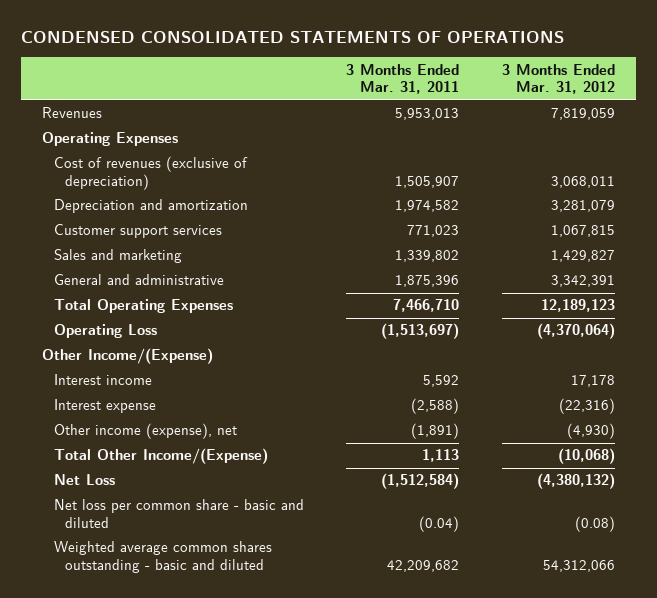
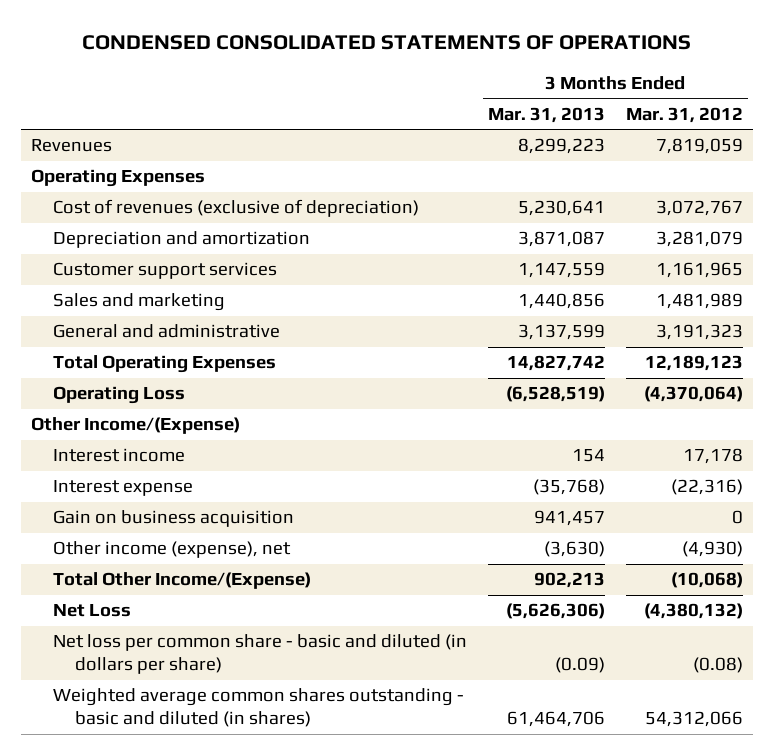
[346,63,460,95] 3 Months Ended Mar. 31, 2011 -> none
none -> [487,106,605,123] Mar. 31, 2013
[550,175,615,188] 3,068,011 -> [655,200,743,217] 3,072,767
[550,225,615,238] 1,067,815 -> [655,262,743,279] 1,161,965
[550,250,615,263] 1,429,827 -> [655,293,743,310] 1,481,989
[550,275,615,288] 3,342,391 -> [655,324,743,341] 3,191,323
none -> [53,510,295,528] Gain on business acquisition
[53,499,304,528] Net loss per common share - basic and diluted -> [53,634,468,675] Net loss per common share - basic and diluted (in dollars per share)
[53,541,272,573] Weighted average common shares outstanding - basic and diluted -> [53,688,465,728] Weighted average common shares outstanding - basic and diluted (in shares)

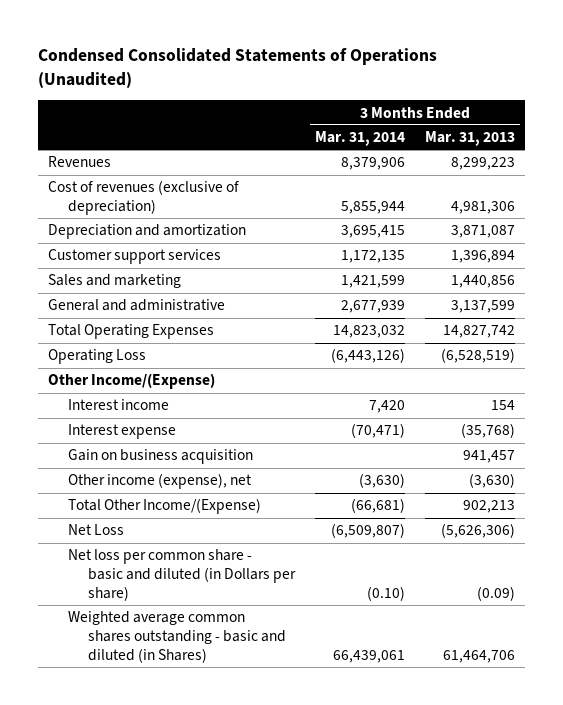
[81,35,691,51] CONDENSED CONSOLIDATED STATEMENTS OF OPERATIONS -> [37,48,437,88] Condensed Consolidated Statements of Operations (Unaudited)
[625,106,743,123] Mar. 31, 2012 -> none
none -> [315,131,406,147] Mar. 31, 2014
[31,169,206,188] Operating Expenses -> none
[517,200,605,217] 5,230,641 -> [451,200,516,214] 4,981,306
[517,262,605,279] 1,147,559 -> [451,250,516,264] 1,396,894
[53,634,468,675] Net loss per common share - basic and diluted (in dollars per share) -> [67,549,297,601] Net loss per common share - basic and diluted (in Dollars per share)
[53,688,465,728] Weighted average common shares outstanding - basic and diluted (in shares) -> [67,611,287,663] Weighted average common shares outstanding - basic and diluted (in Shares)

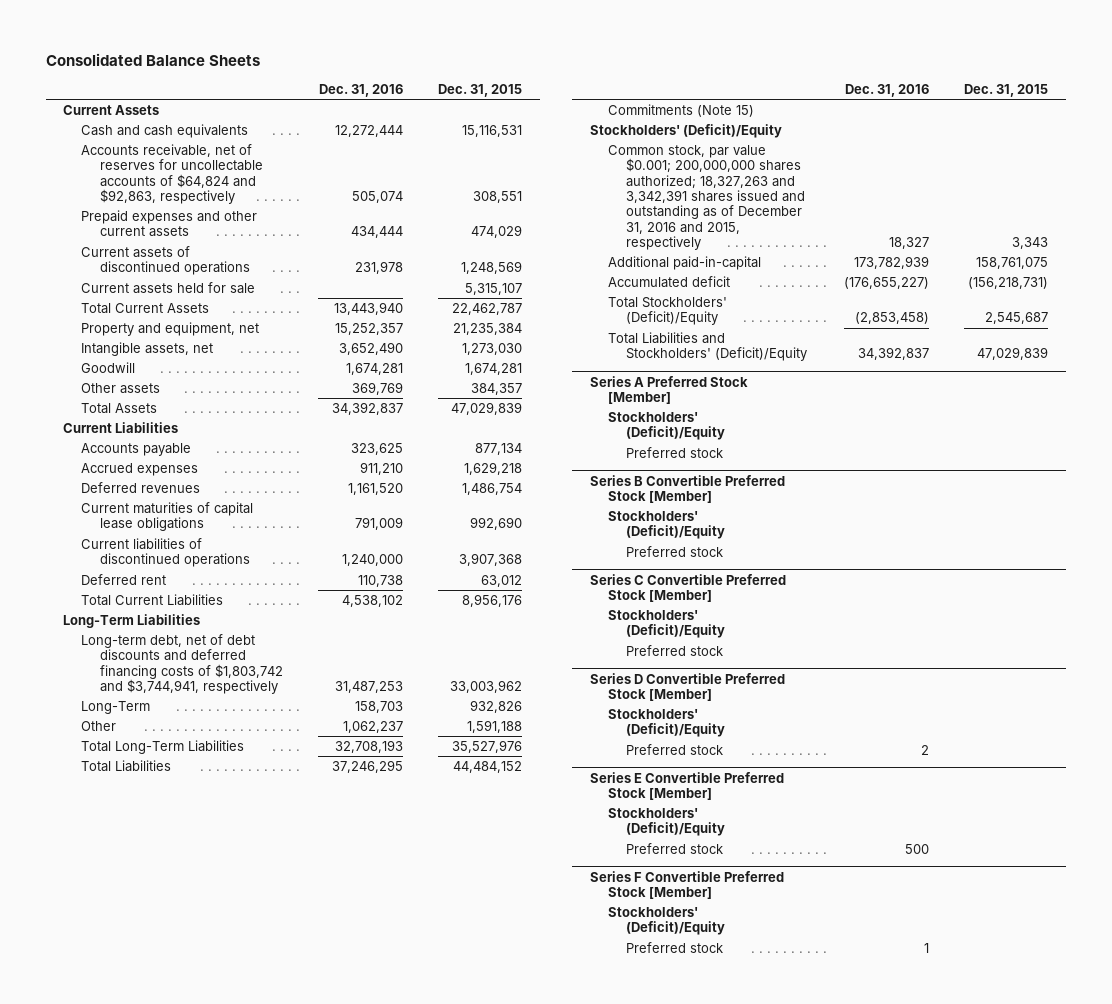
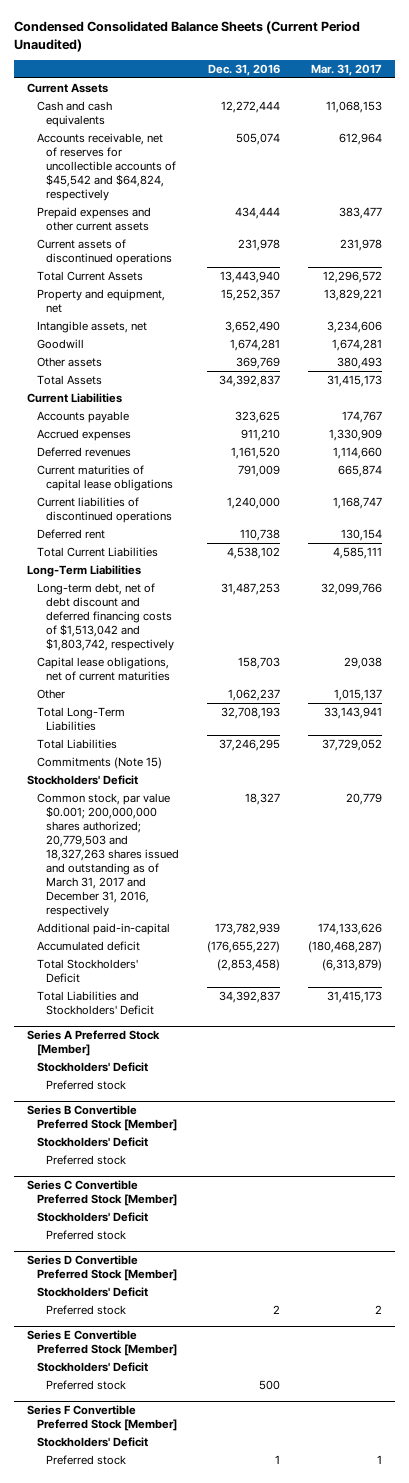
[45,52,260,66] Consolidated Balance Sheets -> [13,21,360,52] Condensed Consolidated Balance Sheets (Current Period Unaudited)
[437,83,522,97] Dec. 31, 2015 -> none
none -> [310,63,382,76] Mar. 31, 2017
[81,143,263,204] Accounts receivable, net of reserves for uncollectable accounts of $64,824 and $92,863, respectively -> [36,132,177,202] Accounts receivable, net of reserves for uncollectible accounts of $45,542 and $64,824, respectively
[81,281,256,294] Current assets held for sale -> none
[81,633,283,694] Long-term debt, net of debt discounts and deferred financing costs of $1,803,742 and $3,744,941, respectively -> [36,582,175,652] Long-term debt, net of debt discount and deferred financing costs of $1,513,042 and $1,803,742, respectively
[81,700,151,714] Long-Term -> [36,656,171,681] Capital lease obligations, net of current maturities
[589,123,782,138] Stockholders' (Deficit)/Equity -> [27,774,139,785] Stockholders' Deficit
[607,144,806,250] Common stock, par value $0.001; 200,000,000 shares authorized; 18,327,263 and 3,342,391 shares issued and outstanding as of December 31, 2016 and 2015, respectively -> [36,792,180,918] Common stock, par value $0.001; 200,000,000 shares authorized; 20,779,503 and 18,327,263 shares issued and outstanding as of March 31, 2017 and December 31, 2016, respectively
[607,296,727,326] Total Stockholders' (Deficit)/Equity -> [36,958,138,983] Total Stockholders' Deficit
[607,331,808,362] Total Liabilities and Stockholders' (Deficit)/Equity -> [36,990,155,1015] Total Liabilities and Stockholders' Deficit
[607,411,726,441] Stockholders' (Deficit)/Equity -> [36,1061,148,1072] Stockholders' Deficit
[607,510,726,540] Stockholders' (Deficit)/Equity -> [36,1136,148,1147] Stockholders' Deficit
[607,609,726,639] Stockholders' (Deficit)/Equity -> [36,1211,148,1222] Stockholders' Deficit
[607,708,726,738] Stockholders' (Deficit)/Equity -> [36,1286,148,1297] Stockholders' Deficit
[607,807,726,837] Stockholders' (Deficit)/Equity -> [36,1361,148,1372] Stockholders' Deficit
[607,906,726,936] Stockholders' (Deficit)/Equity -> [36,1436,148,1447] Stockholders' Deficit

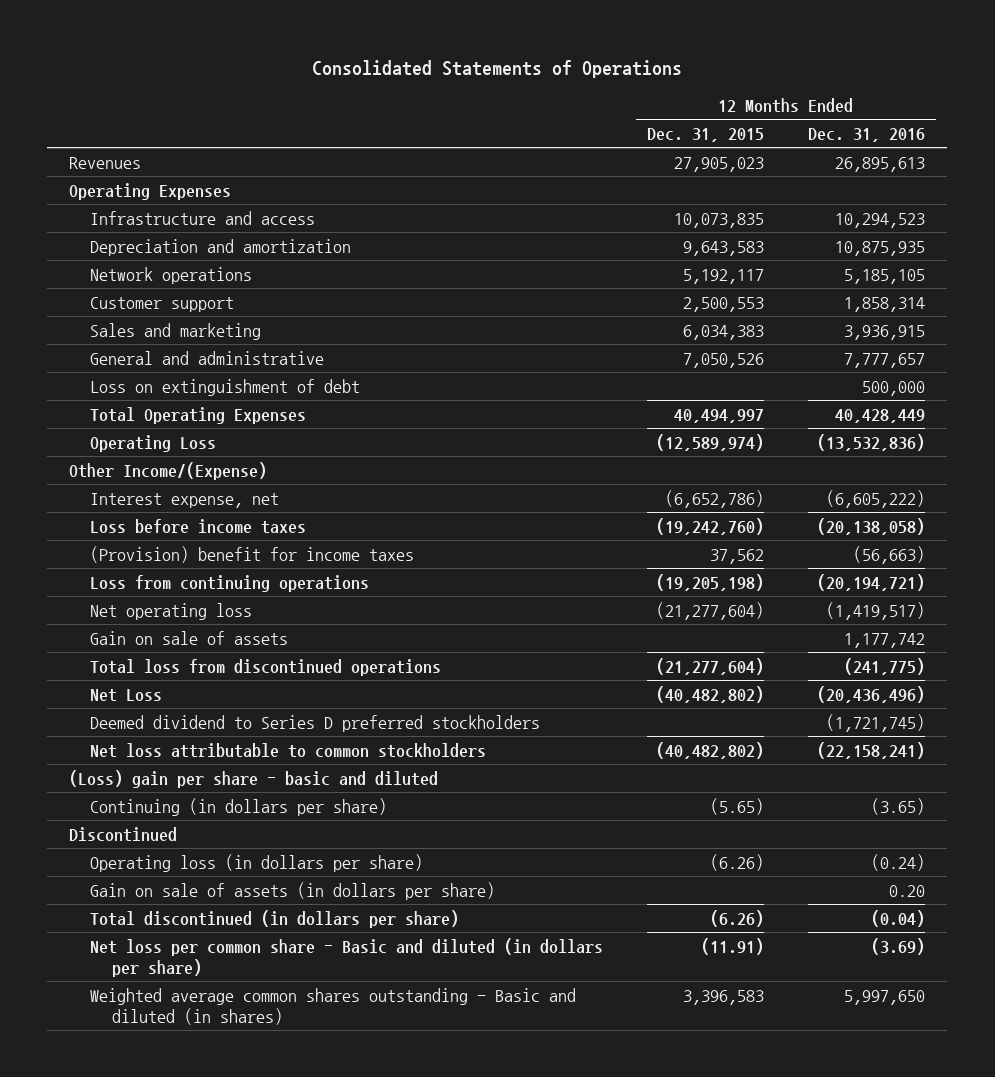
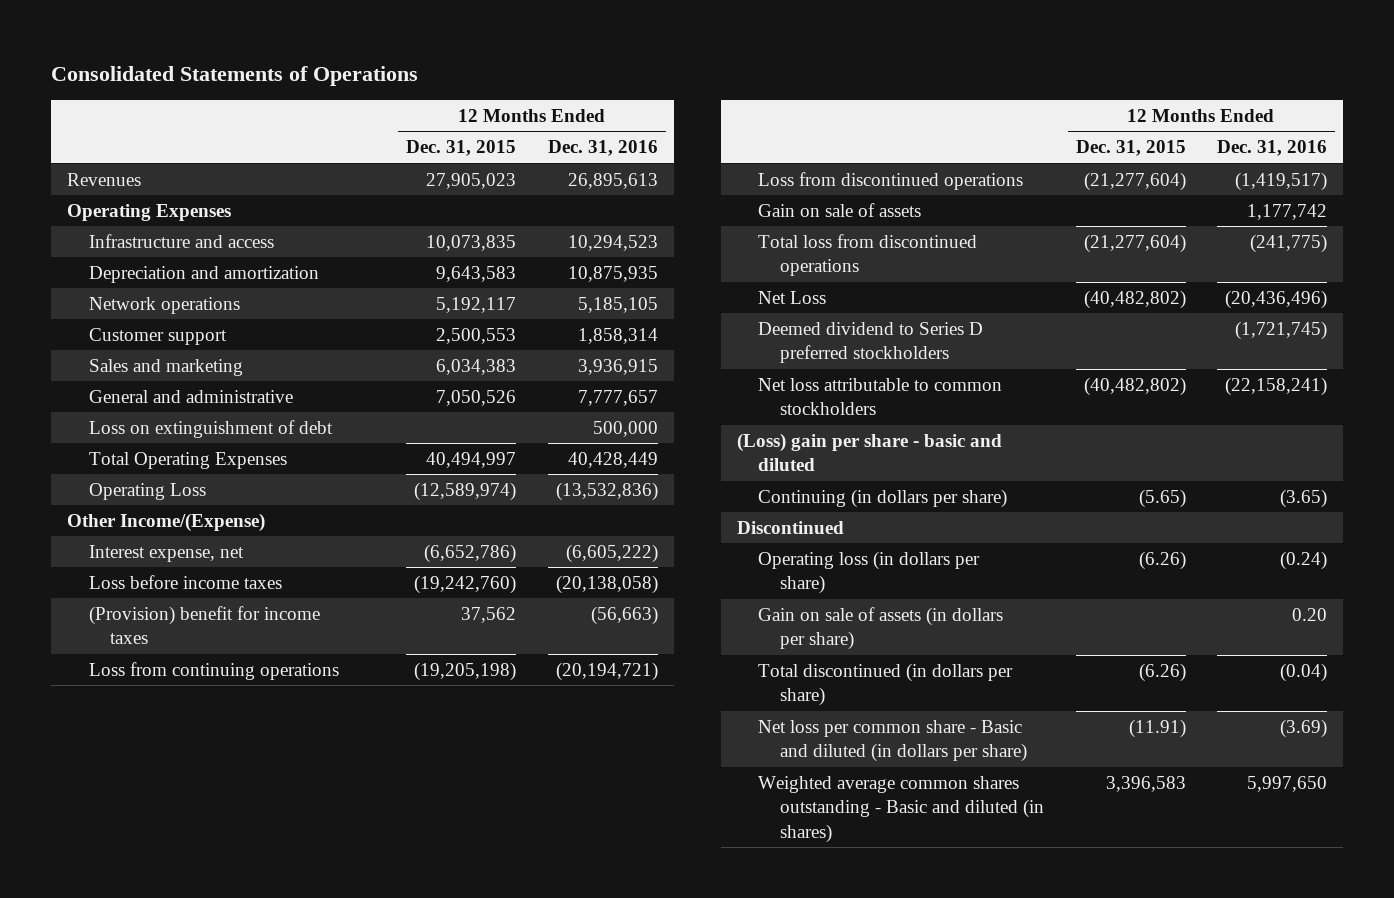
[90,602,253,620] Net operating loss -> [758,171,1024,190] Loss from discontinued operations

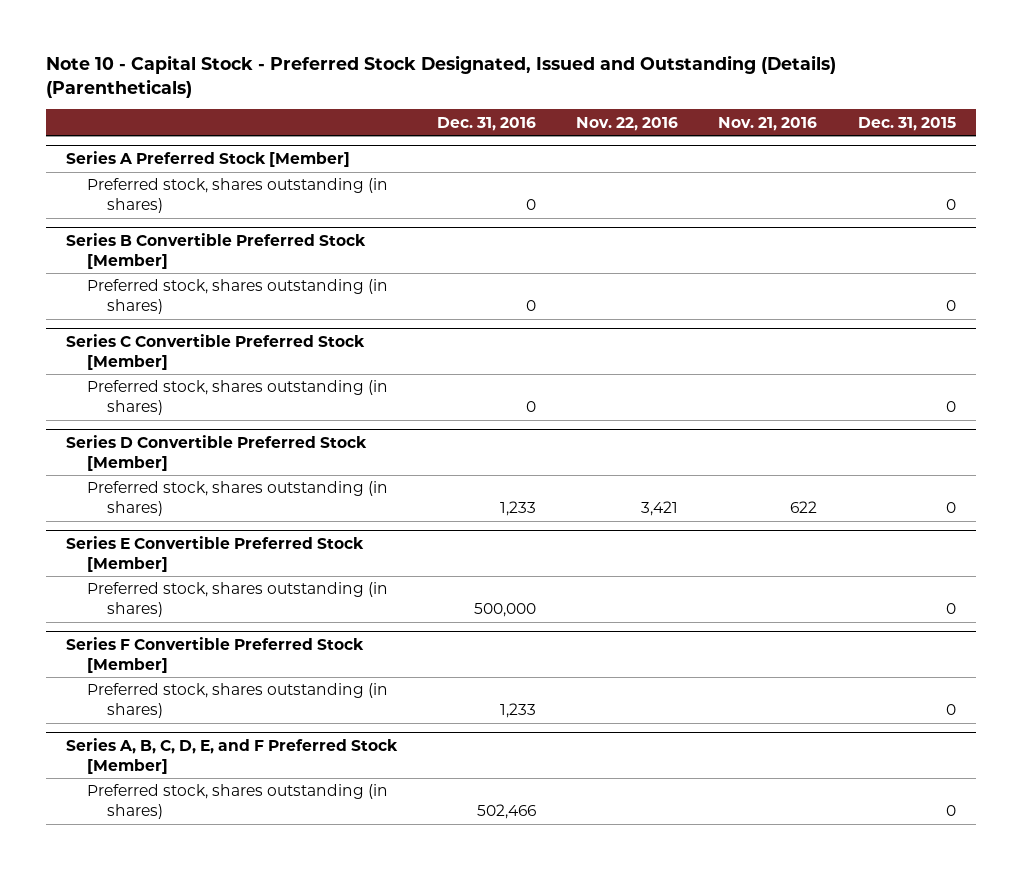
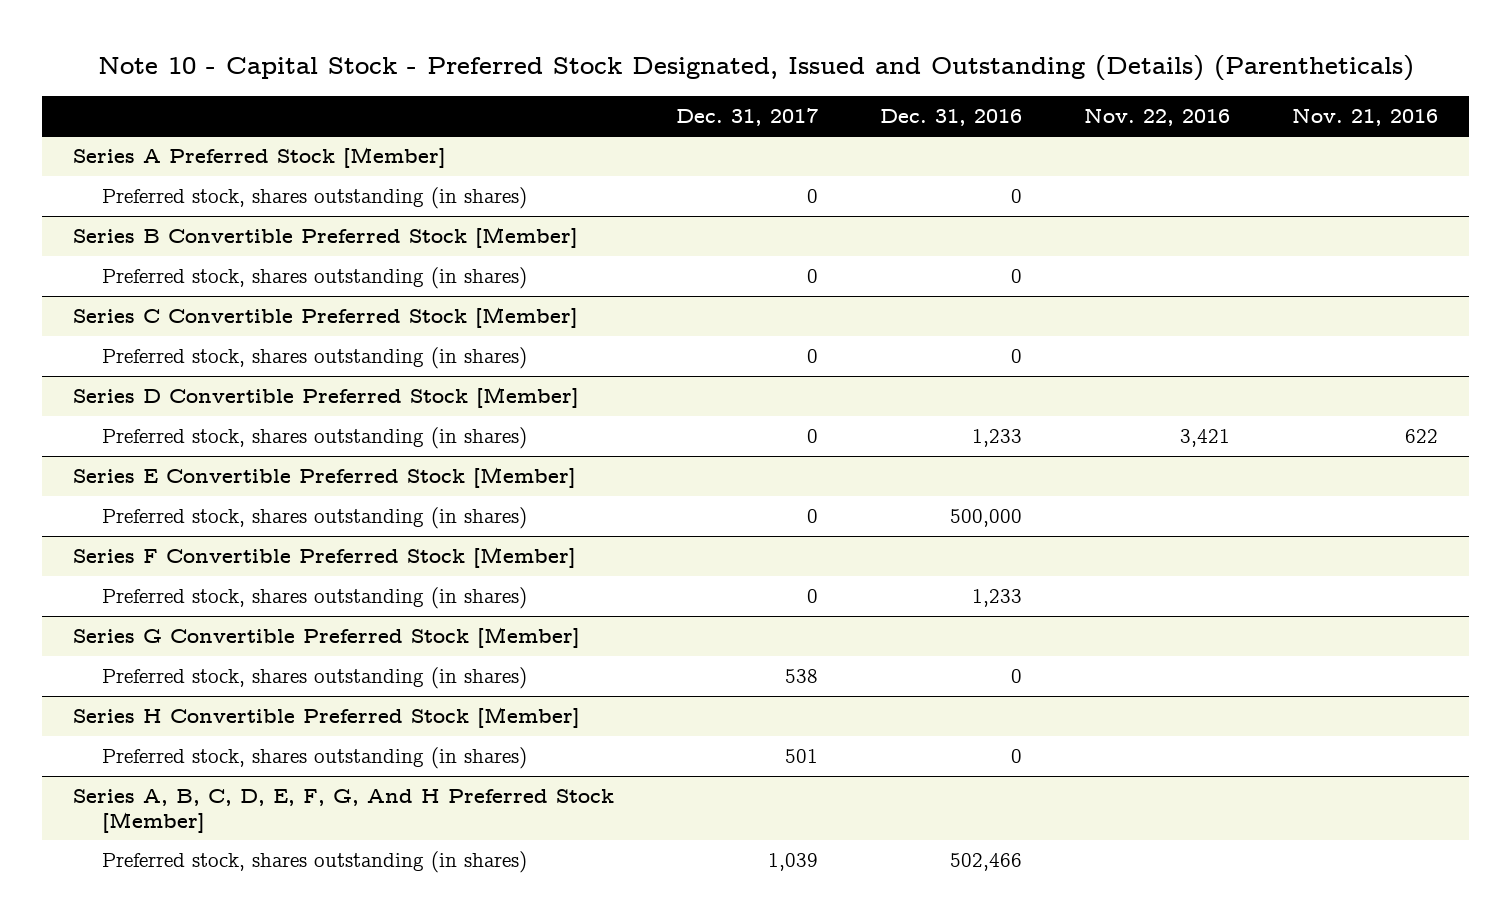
[857,116,956,131] Dec. 31, 2015 -> none
none -> [675,107,818,126] Dec. 31, 2017
none -> [72,627,580,649] Series G Convertible Preferred Stock [Member]
none -> [102,667,528,690] Preferred stock, shares outstanding (in shares)
none -> [72,707,580,729] Series H Convertible Preferred Stock [Member]
none -> [102,747,528,770] Preferred stock, shares outstanding (in shares)
[66,738,399,774] Series A, B, C, D, E, and F Preferred Stock [Member] -> [72,789,614,833] Series A, B, C, D, E, F, G, And H Preferred Stock [Member]

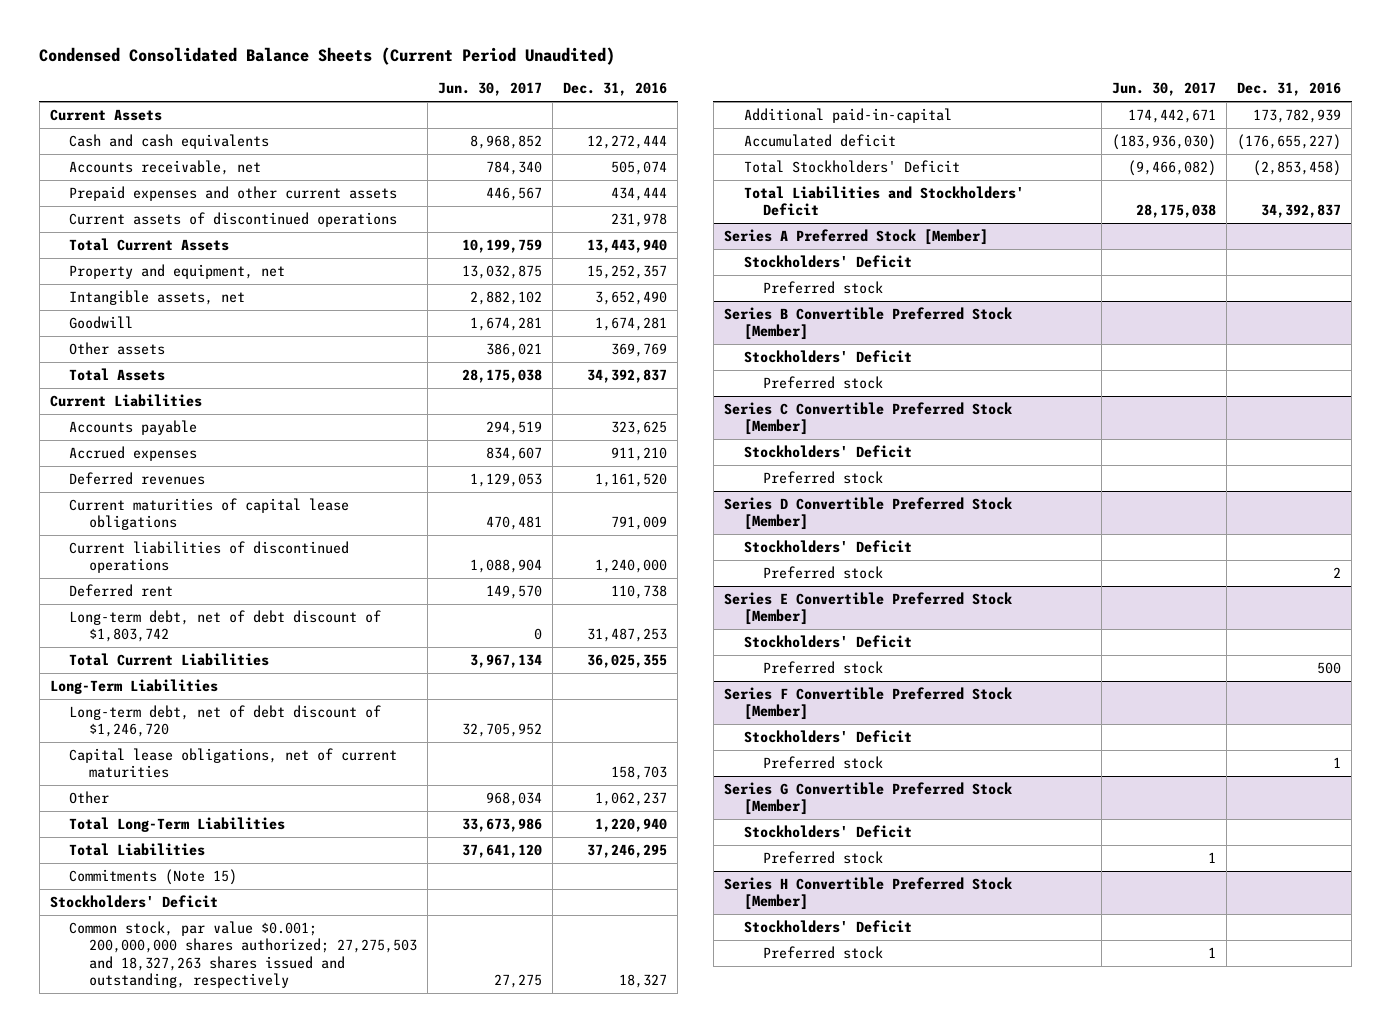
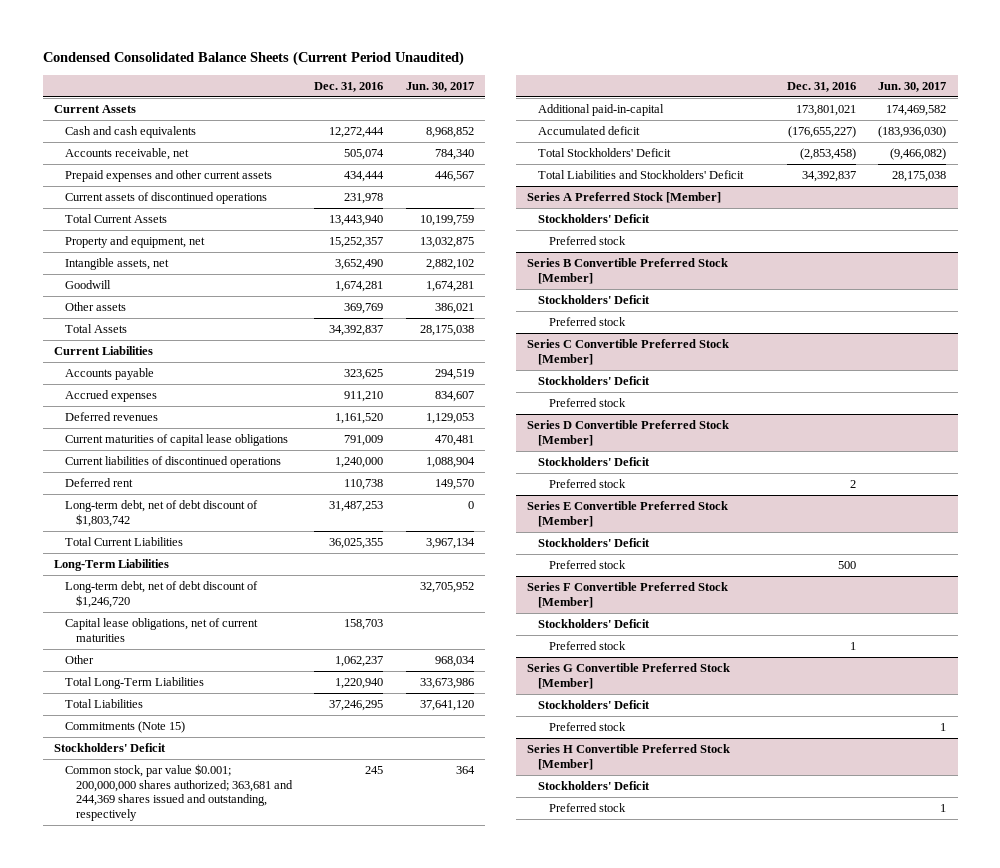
[69,920,418,989] Common stock, par value $0.001; 200,000,000 shares authorized; 27,275,503 and 18,327,263 shares issued and outstanding, respectively -> [64,764,294,821] Common stock, par value $0.001; 200,000,000 shares authorized; 363,681 and 244,369 shares issued and outstanding, respectively
[494,974,543,989] 27,275 -> [455,766,475,775] 364
[619,974,668,989] 18,327 -> [365,766,384,775] 245
[1128,108,1217,123] 174,442,671 -> [886,105,947,117] 174,469,582
[1253,108,1342,123] 173,782,939 -> [796,105,857,117] 173,801,021

